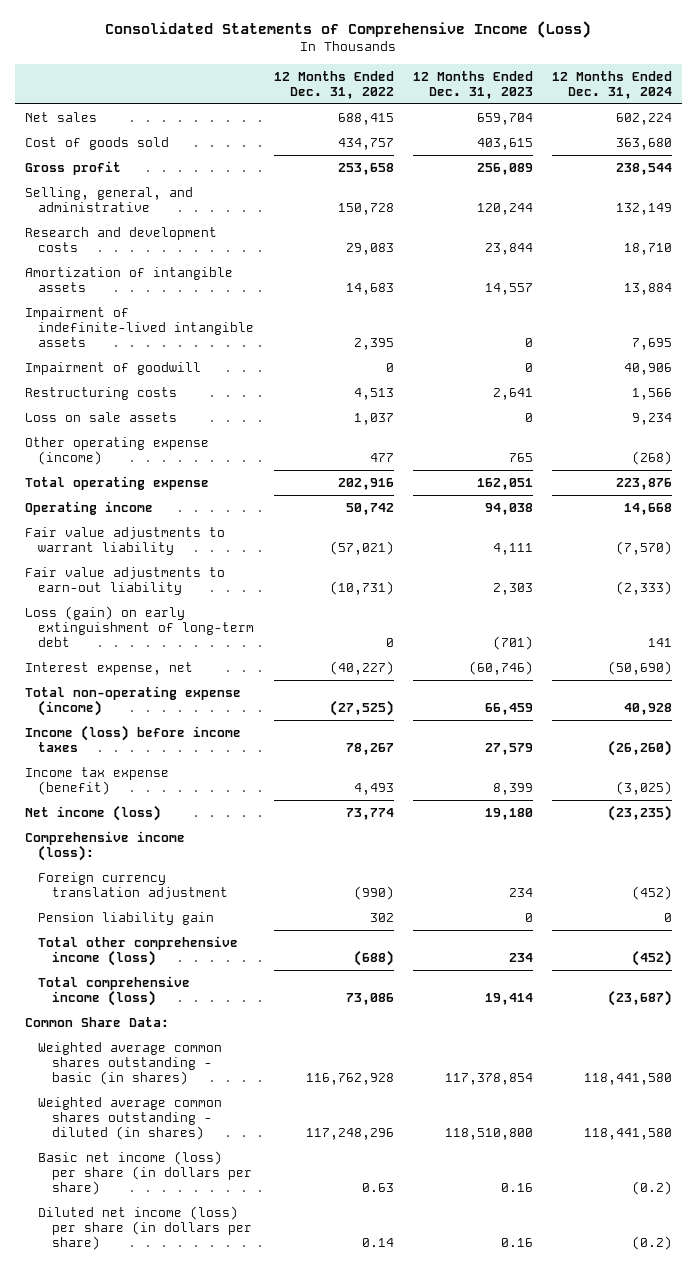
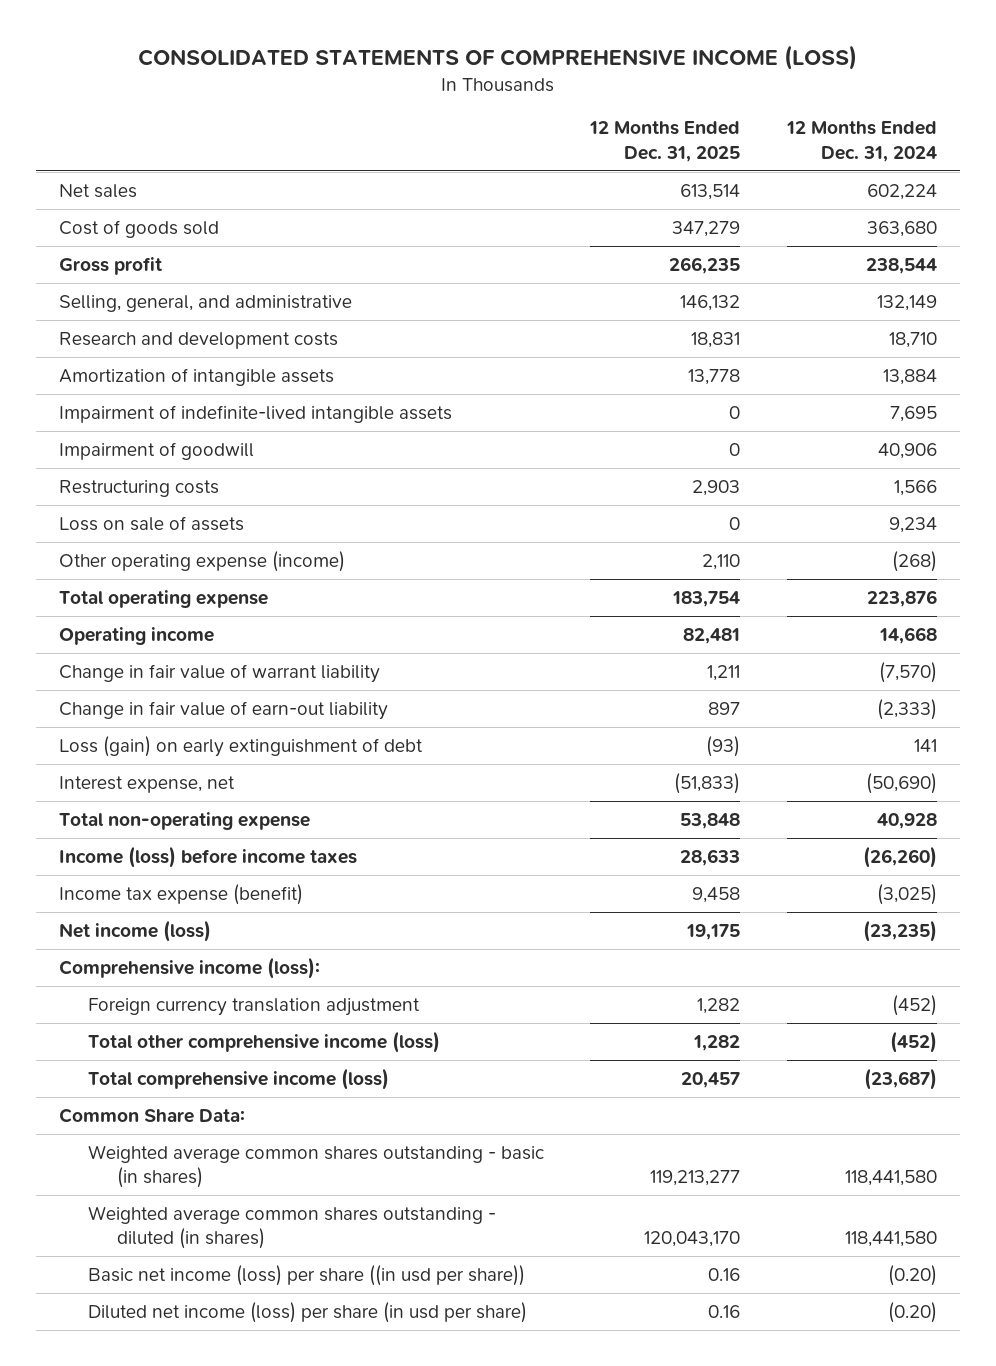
[105,21,592,39] Consolidated Statements of Comprehensive Income (Loss) -> [138,45,858,71] CONSOLIDATED STATEMENTS OF COMPREHENSIVE INCOME (LOSS)
[273,70,394,99] 12 Months Ended Dec. 31, 2022 -> none
[412,70,533,99] 12 Months Ended Dec. 31, 2023 -> none
none -> [589,121,741,162] 12 Months Ended Dec. 31, 2025
[24,411,177,422] Loss on sale assets -> [58,515,244,531] Loss on sale of assets
[24,526,225,556] Fair value adjustments to warrant liability -> [58,663,380,683] Change in fair value of warrant liability
[24,566,225,596] Fair value adjustments to earn-out liability -> [58,700,388,720] Change in fair value of earn-out liability
[24,605,255,648] Loss (gain) on early extinguishment of long-term debt -> [58,735,423,757] Loss (gain) on early extinguishment of debt
[24,685,241,717] Total non-operating expense (income) -> [58,811,310,830] Total non-operating expense
[38,911,215,925] Pension liability gain -> none
[38,1150,253,1196] Basic net income (loss) per share (in dollars per share) -> [87,1264,525,1286] Basic net income (loss) per share ((in usd per share))
[632,1181,673,1196] (0.2) -> [888,1264,938,1286] (0.20)
[38,1205,253,1251] Diluted net income (loss) per share (in dollars per share) -> [87,1301,527,1323] Diluted net income (loss) per share (in usd per share)
[632,1236,673,1251] (0.2) -> [888,1301,938,1323] (0.20)

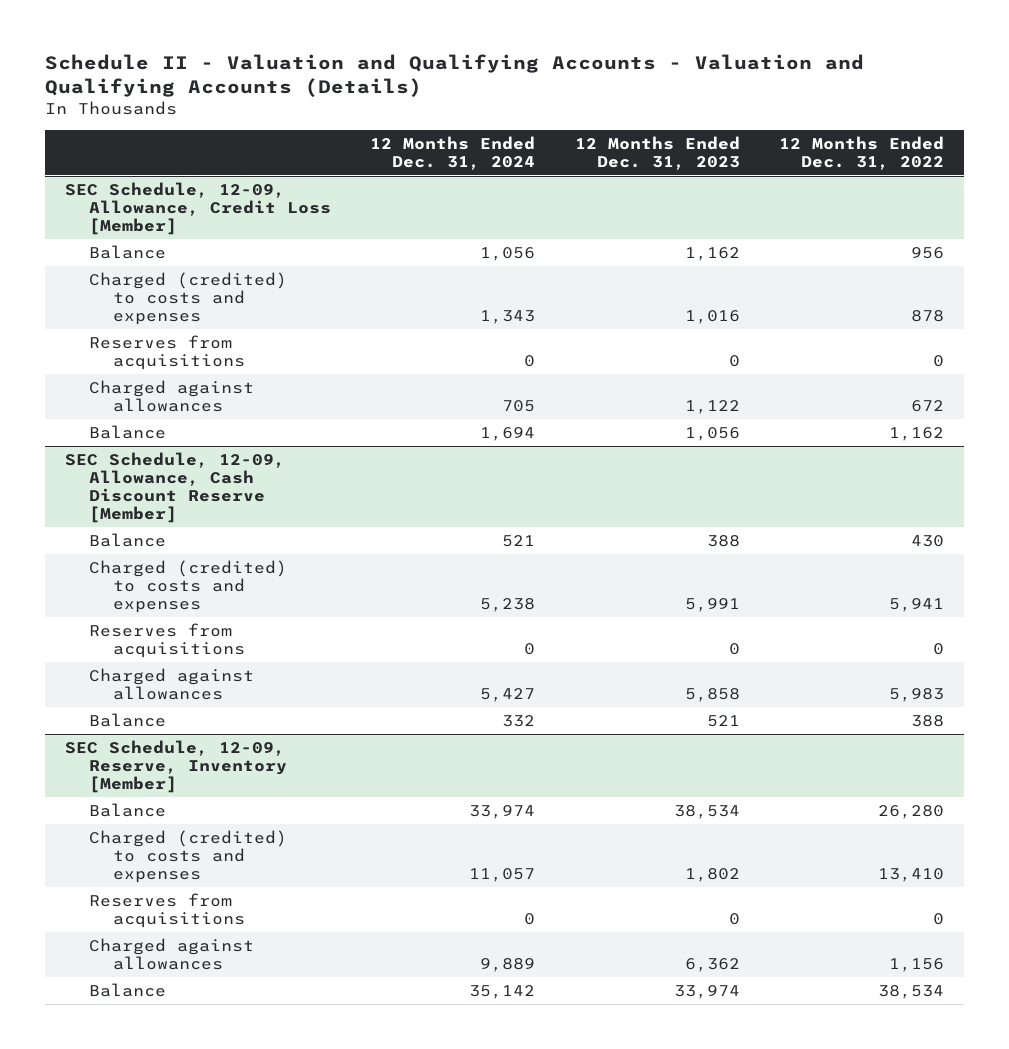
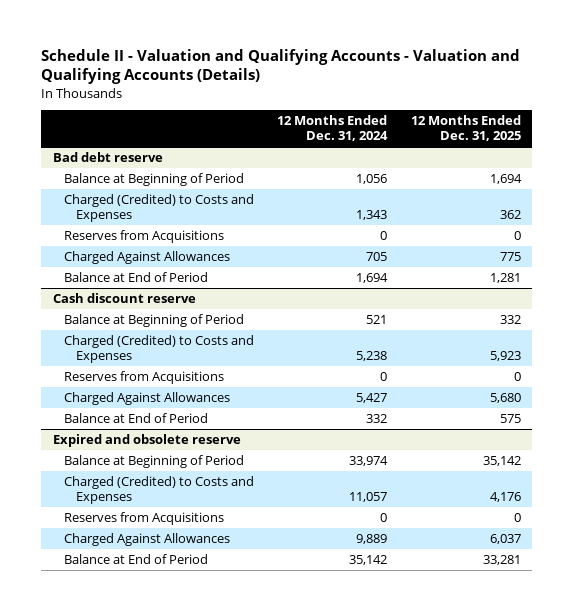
[574,135,740,170] 12 Months Ended Dec. 31, 2023 -> none
[779,135,945,170] 12 Months Ended Dec. 31, 2022 -> none
none -> [410,115,521,142] 12 Months Ended Dec. 31, 2025
[64,181,331,235] SEC Schedule, 12-09, Allowance, Credit Loss [Member] -> [52,151,163,162] Bad debt reserve
[88,244,166,259] Balance -> [64,172,245,186] Balance at Beginning of Period
[88,271,287,325] Charged (credited) to costs and expenses -> [64,193,255,223] Charged (Credited) to Costs and Expenses
[88,334,245,370] Reserves from acquisitions -> [64,229,225,243] Reserves from Acquisitions
[88,379,254,412] Charged against allowances -> [64,250,231,264] Charged Against Allowances
[88,424,166,439] Balance -> [64,271,209,282] Balance at End of Period
[64,451,285,523] SEC Schedule, 12-09, Allowance, Cash Discount Reserve [Member] -> [52,292,196,303] Cash discount reserve
[88,532,166,547] Balance -> [64,313,245,327] Balance at Beginning of Period
[88,559,287,613] Charged (credited) to costs and expenses -> [64,334,255,364] Charged (Credited) to Costs and Expenses
[88,622,245,658] Reserves from acquisitions -> [64,370,225,384] Reserves from Acquisitions
[88,667,254,700] Charged against allowances -> [64,391,231,405] Charged Against Allowances
[88,712,166,727] Balance -> [64,412,209,423] Balance at End of Period
[64,739,287,793] SEC Schedule, 12-09, Reserve, Inventory [Member] -> [52,433,241,447] Expired and obsolete reserve
[88,802,166,817] Balance -> [64,454,245,468] Balance at Beginning of Period
[88,829,287,883] Charged (credited) to costs and expenses -> [64,475,255,505] Charged (Credited) to Costs and Expenses
[88,892,245,928] Reserves from acquisitions -> [64,511,225,525] Reserves from Acquisitions
[88,937,254,970] Charged against allowances -> [64,532,231,546] Charged Against Allowances
[88,982,166,997] Balance -> [64,553,209,564] Balance at End of Period

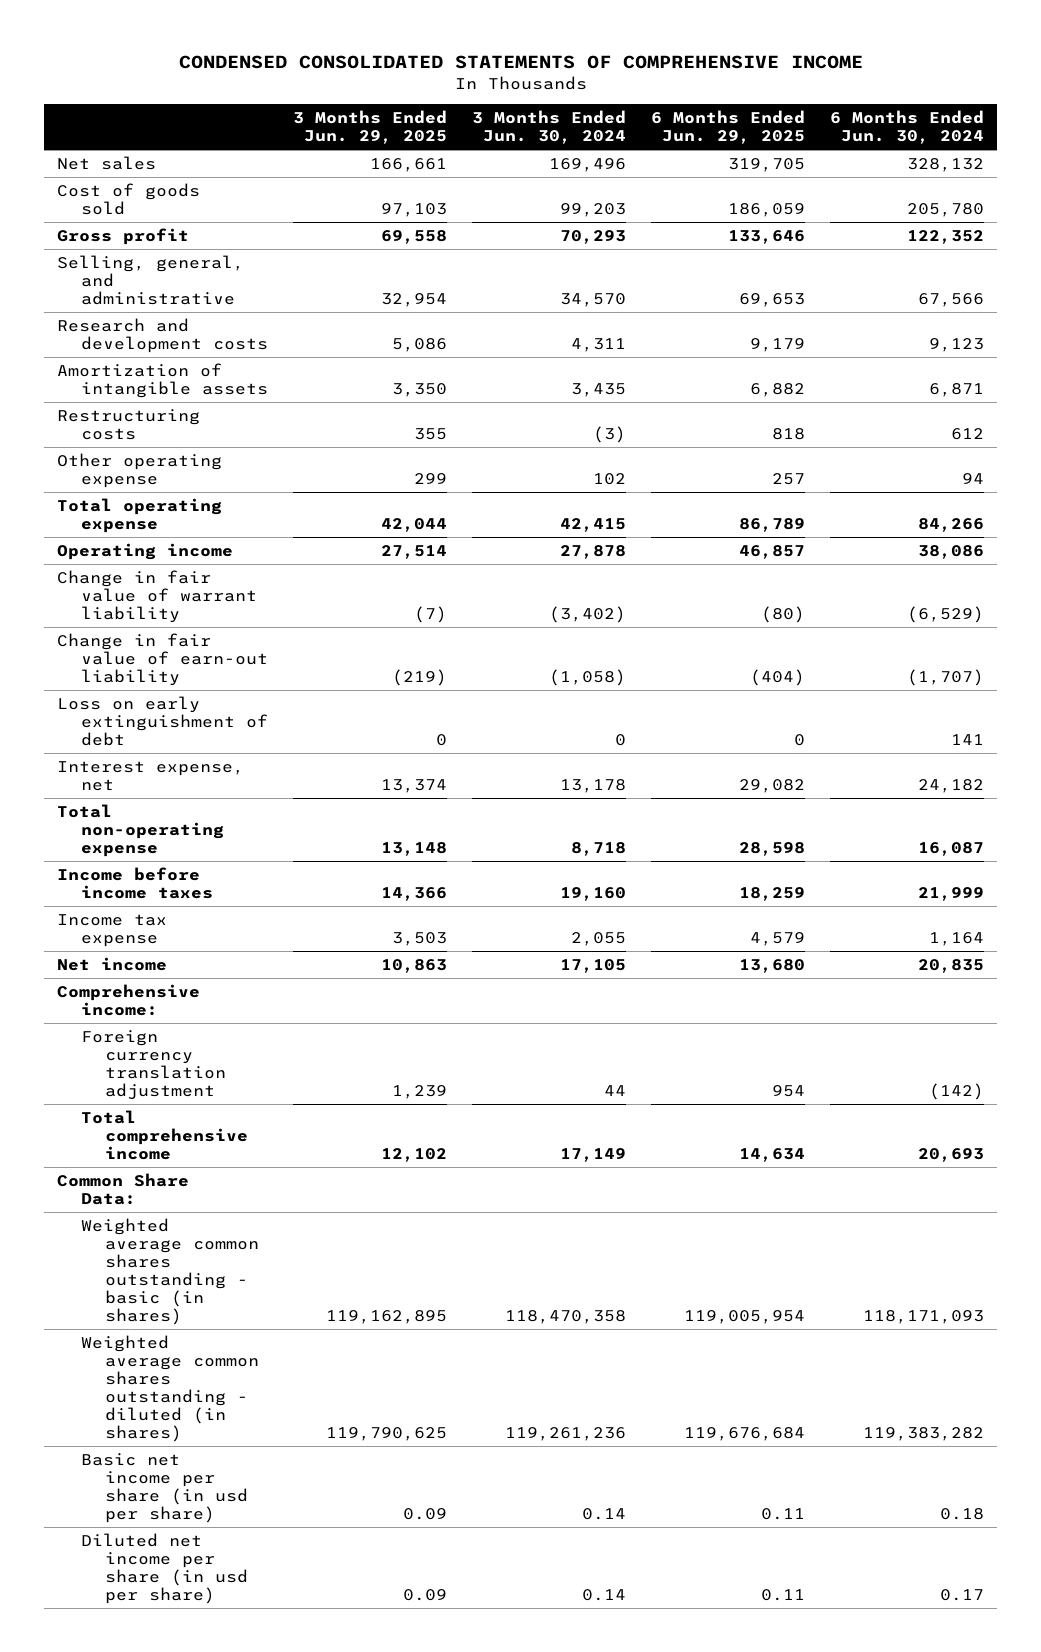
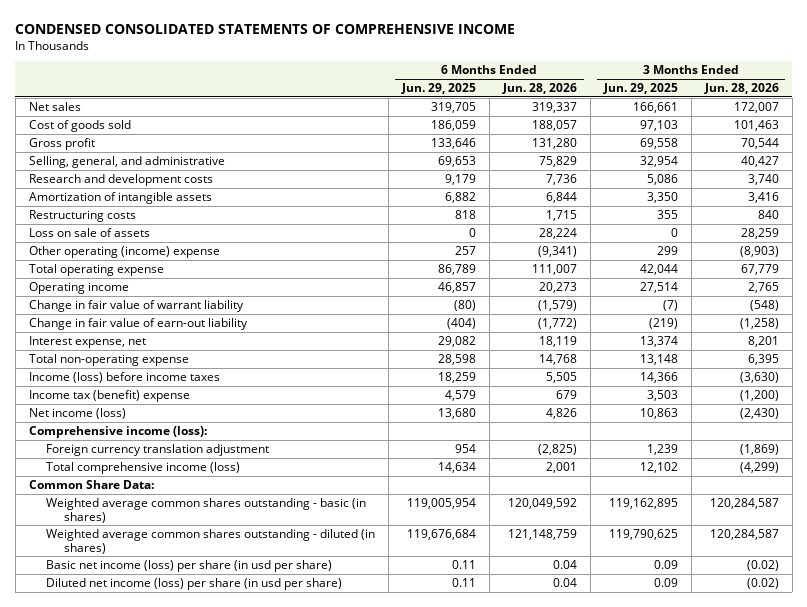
[472,109,627,144] 3 Months Ended Jun. 30, 2024 -> none
[830,109,985,144] 6 Months Ended Jun. 30, 2024 -> none
none -> [501,83,577,95] Jun. 28, 2026
none -> [703,83,779,95] Jun. 28, 2026
none -> [28,228,150,238] Loss on sale of assets
[57,452,223,488] Other operating expense -> [28,246,220,259] Other operating (income) expense
[57,695,268,746] Loss on early extinguishment of debt -> none
[57,866,213,899] Income before income taxes -> [28,372,220,384] Income (loss) before income taxes
[57,913,168,947] Income tax expense -> [28,390,190,403] Income tax (benefit) expense
[57,956,168,971] Net income -> [28,408,126,420] Net income (loss)
[57,983,201,1016] Comprehensive income: -> [28,426,207,439] Comprehensive income (loss):
[80,1109,248,1160] Total comprehensive income -> [46,462,241,475] Total comprehensive income (loss)
[80,1452,248,1523] Basic net income per share (in usd per share) -> [46,560,333,573] Basic net income (loss) per share (in usd per share)
[80,1532,248,1604] Diluted net income per share (in usd per share) -> [46,578,343,591] Diluted net income (loss) per share (in usd per share)

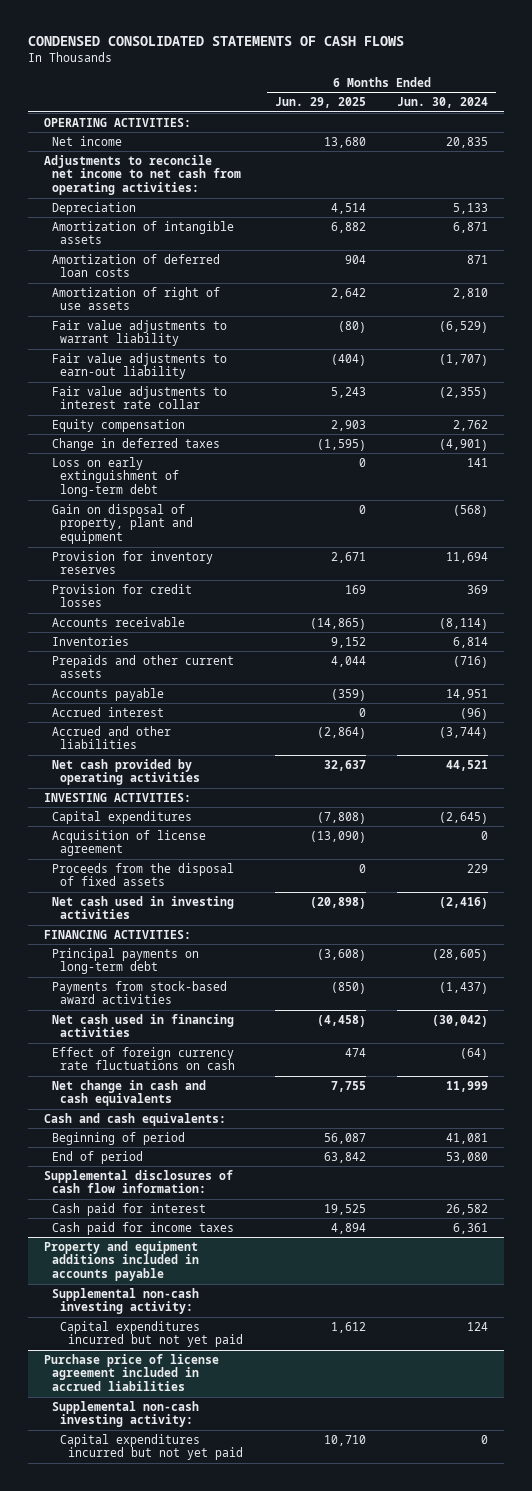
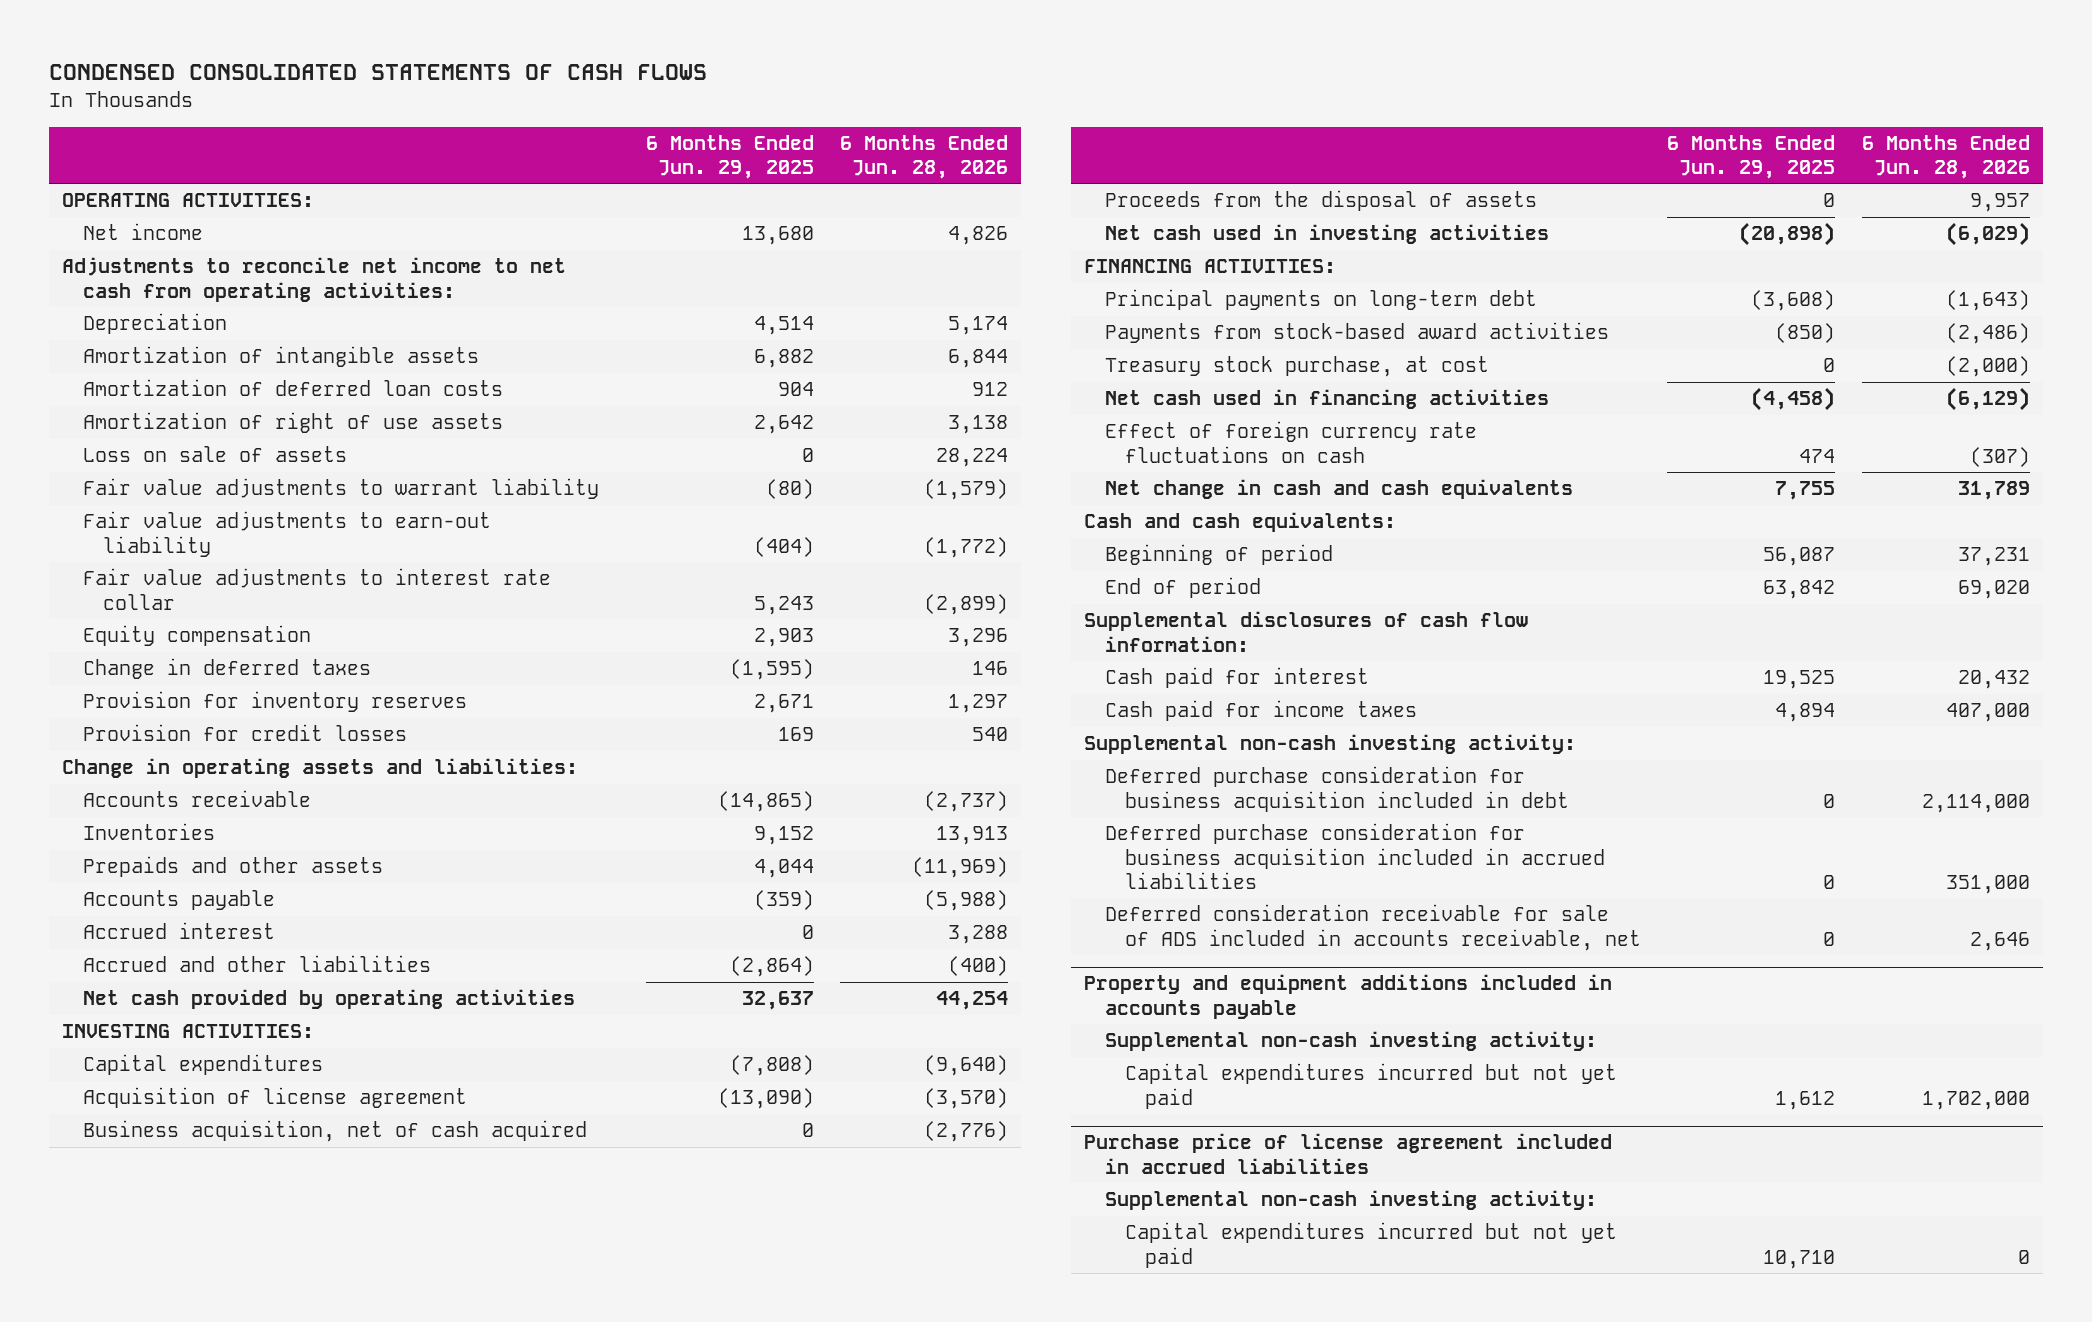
[397,97,489,109] Jun. 30, 2024 -> none
none -> [840,134,1009,180] 6 Months Ended Jun. 28, 2026
none -> [82,446,347,463] Loss on sale of assets
[52,456,180,498] Loss on early extinguishment of long-term debt -> none
[52,503,194,545] Gain on disposal of property, plant and equipment -> none
none -> [62,758,579,779] Change in operating assets and liabilities:
[52,654,235,679] Prepaids and other current assets -> [82,856,383,878] Prepaids and other assets
none -> [82,1120,587,1143] Business acquisition, net of cash acquired
[52,862,235,887] Proceeds from the disposal of fixed assets -> [1104,190,1537,212] Proceeds from the disposal of assets
none -> [1104,356,1489,378] Treasury stock purchase, at cost
none -> [1084,734,1577,755] Supplemental non-cash investing activity:
none -> [1104,766,1569,812] Deferred purchase consideration for business acquisition included in debt
none -> [1104,823,1605,889] Deferred purchase consideration for business acquisition included in accrued liabilities
none -> [1104,904,1641,951] Deferred consideration receivable for sale of ADS included in accounts receivable, net

